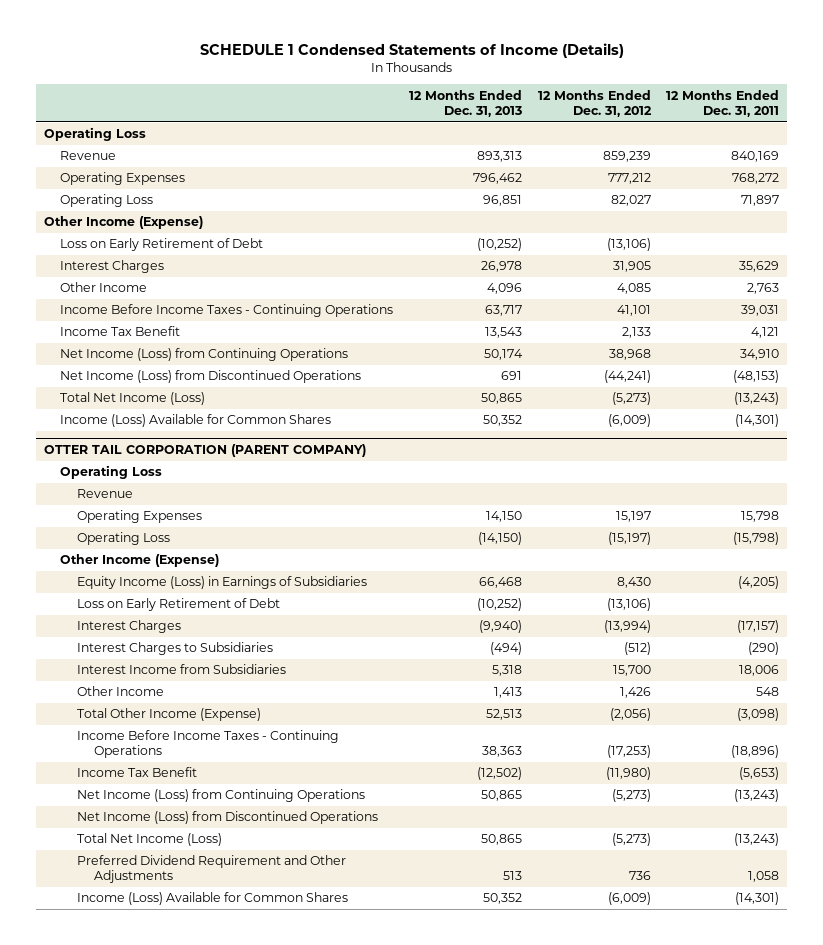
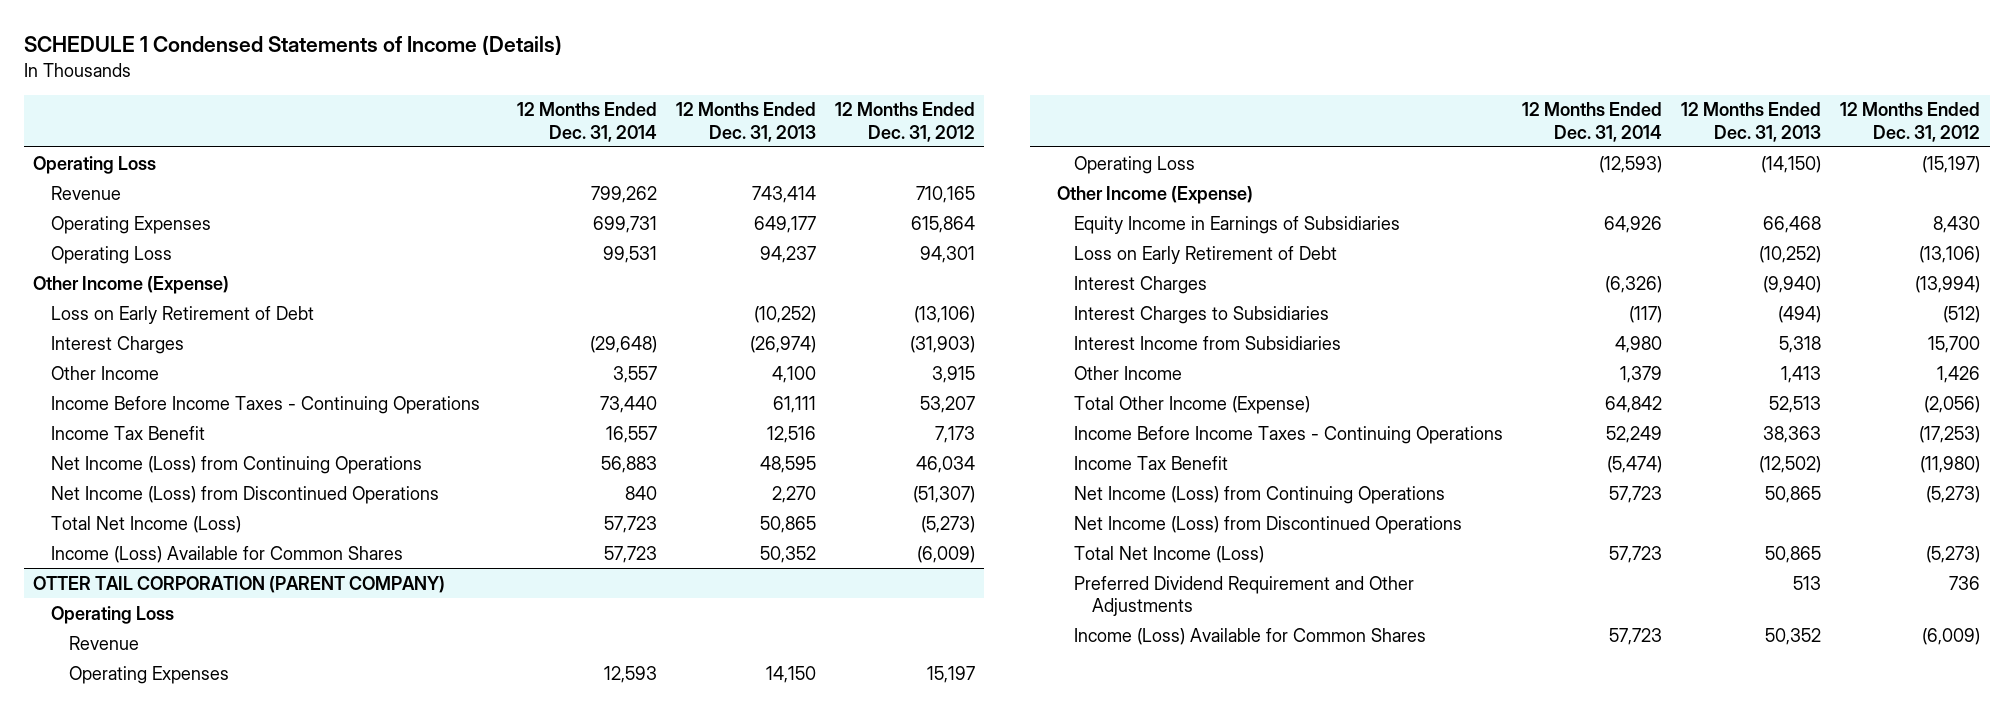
[666,89,780,117] 12 Months Ended Dec. 31, 2011 -> none
none -> [516,102,657,142] 12 Months Ended Dec. 31, 2014
[477,151,523,163] 893,313 -> [751,185,816,203] 743,414
[602,151,651,163] 859,239 -> [915,185,975,203] 710,165
[473,173,523,185] 796,462 -> [753,215,816,233] 649,177
[607,173,651,185] 777,212 -> [910,215,975,233] 615,864
[483,195,523,207] 96,851 -> [759,245,816,263] 94,237
[610,195,651,207] 82,027 -> [919,245,975,263] 94,301
[481,261,523,273] 26,978 -> [749,335,816,353] (26,974)
[612,261,651,273] 31,905 -> [909,335,975,353] (31,903)
[487,283,523,295] 4,096 -> [771,365,816,383] 4,100
[616,283,651,295] 4,085 -> [931,365,975,383] 3,915
[485,305,523,317] 63,717 -> [772,395,816,413] 61,111
[616,305,651,317] 41,101 -> [919,395,975,413] 53,207
[485,327,523,339] 13,543 -> [766,425,816,443] 12,516
[621,327,651,339] 2,133 -> [934,425,975,443] 7,173
[484,349,524,361] 50,174 -> [759,455,816,473] 48,595
[608,349,651,361] 38,968 -> [915,455,975,473] 46,034
[501,371,523,381] 691 -> [771,485,816,503] 2,270
[603,370,651,384] (44,241) -> [912,485,975,503] (51,307)
[76,576,367,590] Equity Income (Loss) in Earnings of Subsidiaries -> [1074,215,1401,234] Equity Income in Earnings of Subsidiaries

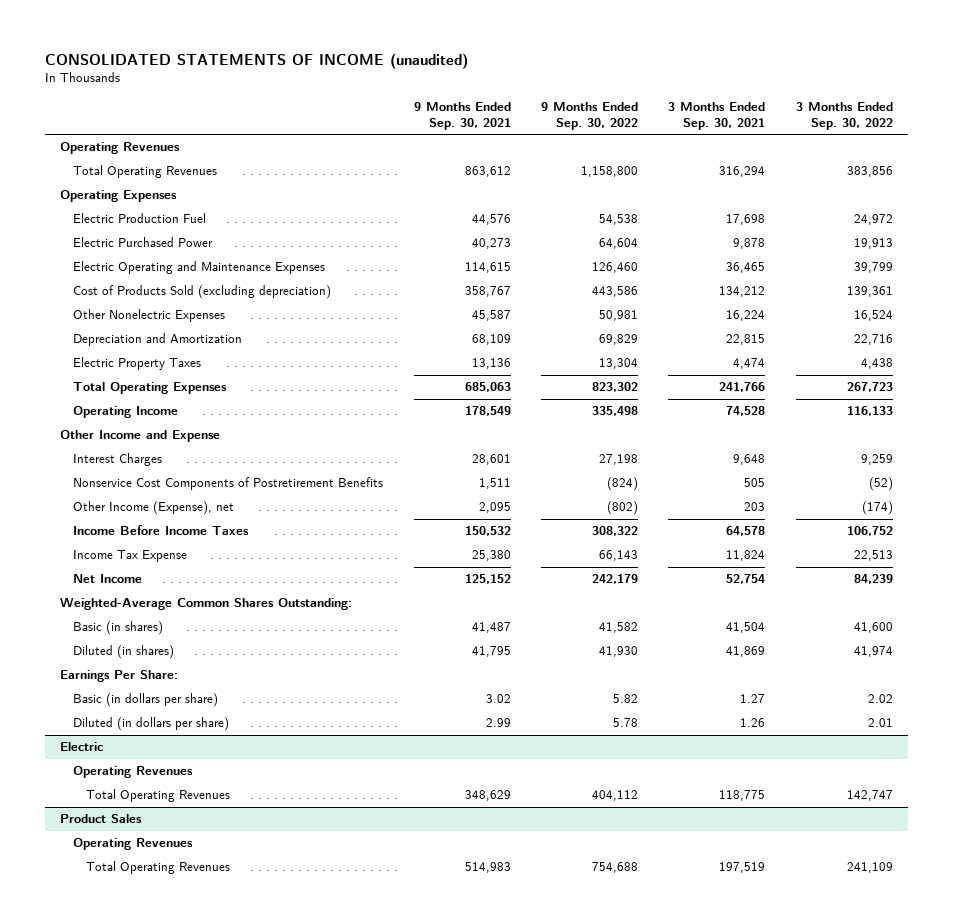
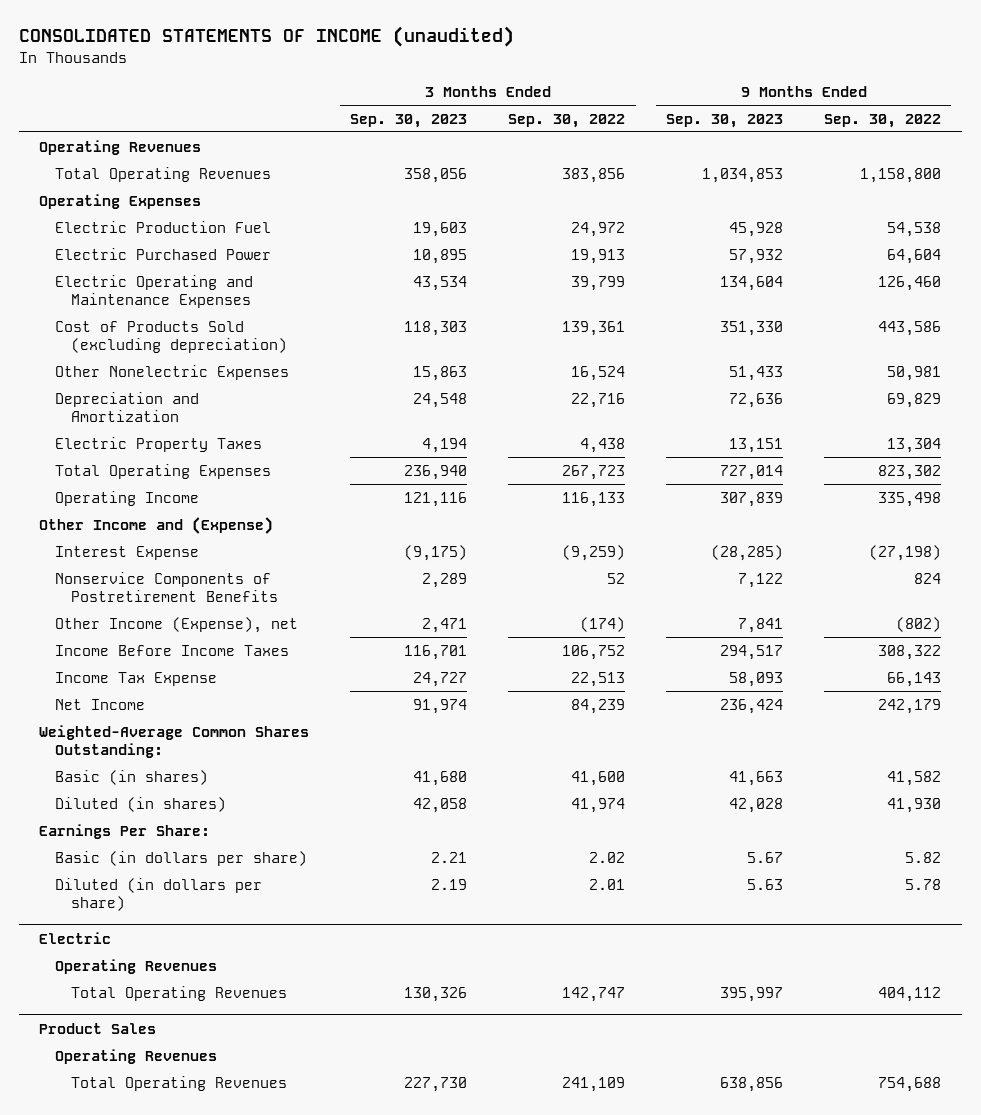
[413,102,511,130] 9 Months Ended Sep. 30, 2021 -> none
[668,102,766,130] 3 Months Ended Sep. 30, 2021 -> none
none -> [350,113,468,128] Sep. 30, 2023
none -> [666,113,784,128] Sep. 30, 2023
[59,430,220,443] Other Income and Expense -> [39,516,274,534] Other Income and (Expense)
[73,453,163,467] Interest Charges -> [55,545,200,560] Interest Expense
[598,454,638,466] 27,198 -> [869,544,942,561] (27,198)
[860,454,893,466] 9,259 -> [562,544,626,561] (9,259)
[73,477,384,491] Nonservice Cost Components of Postretirement Benefits -> [55,571,278,602] Nonservice Components of Postretirement Benefits
[606,477,638,492] (824) -> [914,572,942,584] 824
[868,477,893,492] (52) -> [607,572,626,584] 52

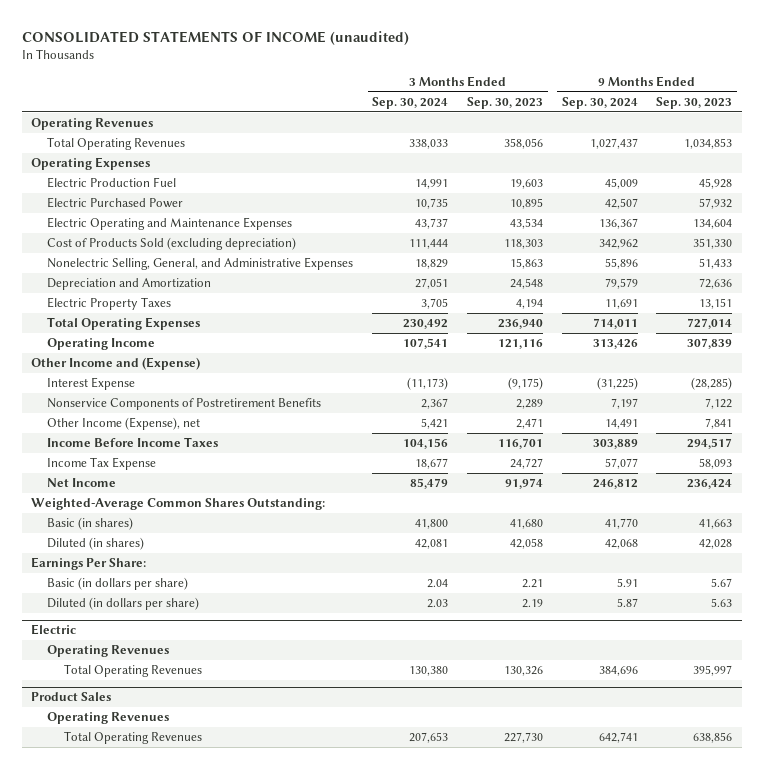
[508,113,626,128] Sep. 30, 2022 -> none
[824,113,942,128] Sep. 30, 2022 -> none
none -> [372,96,449,109] Sep. 30, 2024
none -> [561,96,638,109] Sep. 30, 2024
[55,364,290,380] Other Nonelectric Expenses -> [47,257,354,271] Nonelectric Selling, General, and Administrative Expenses

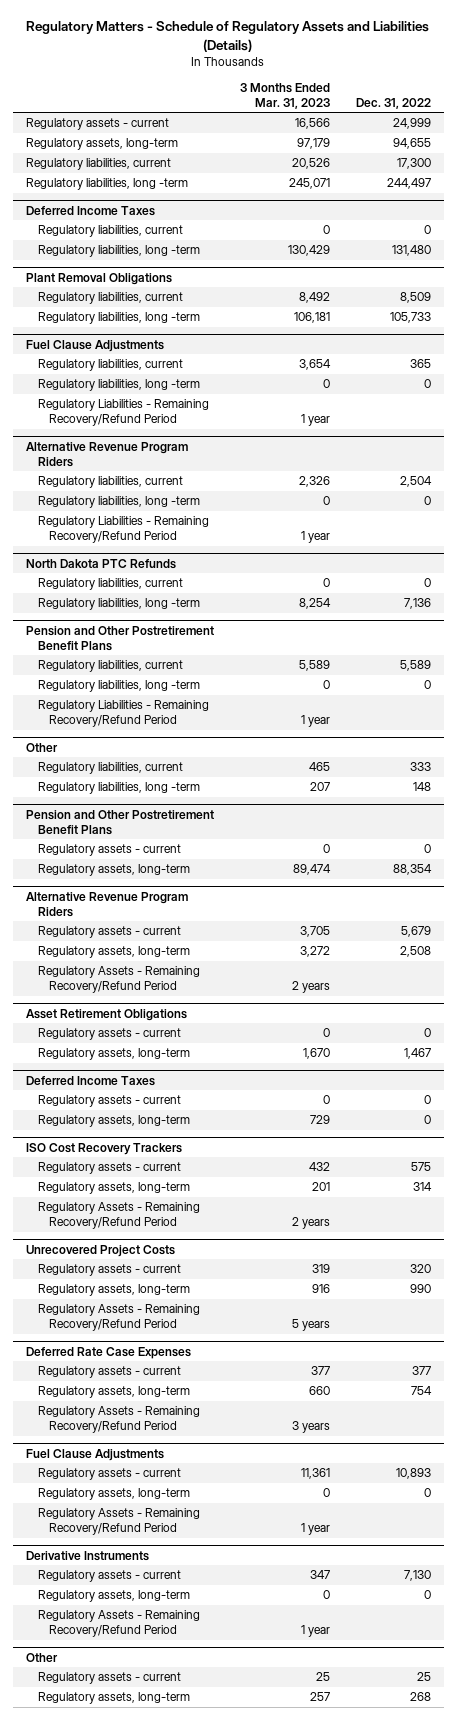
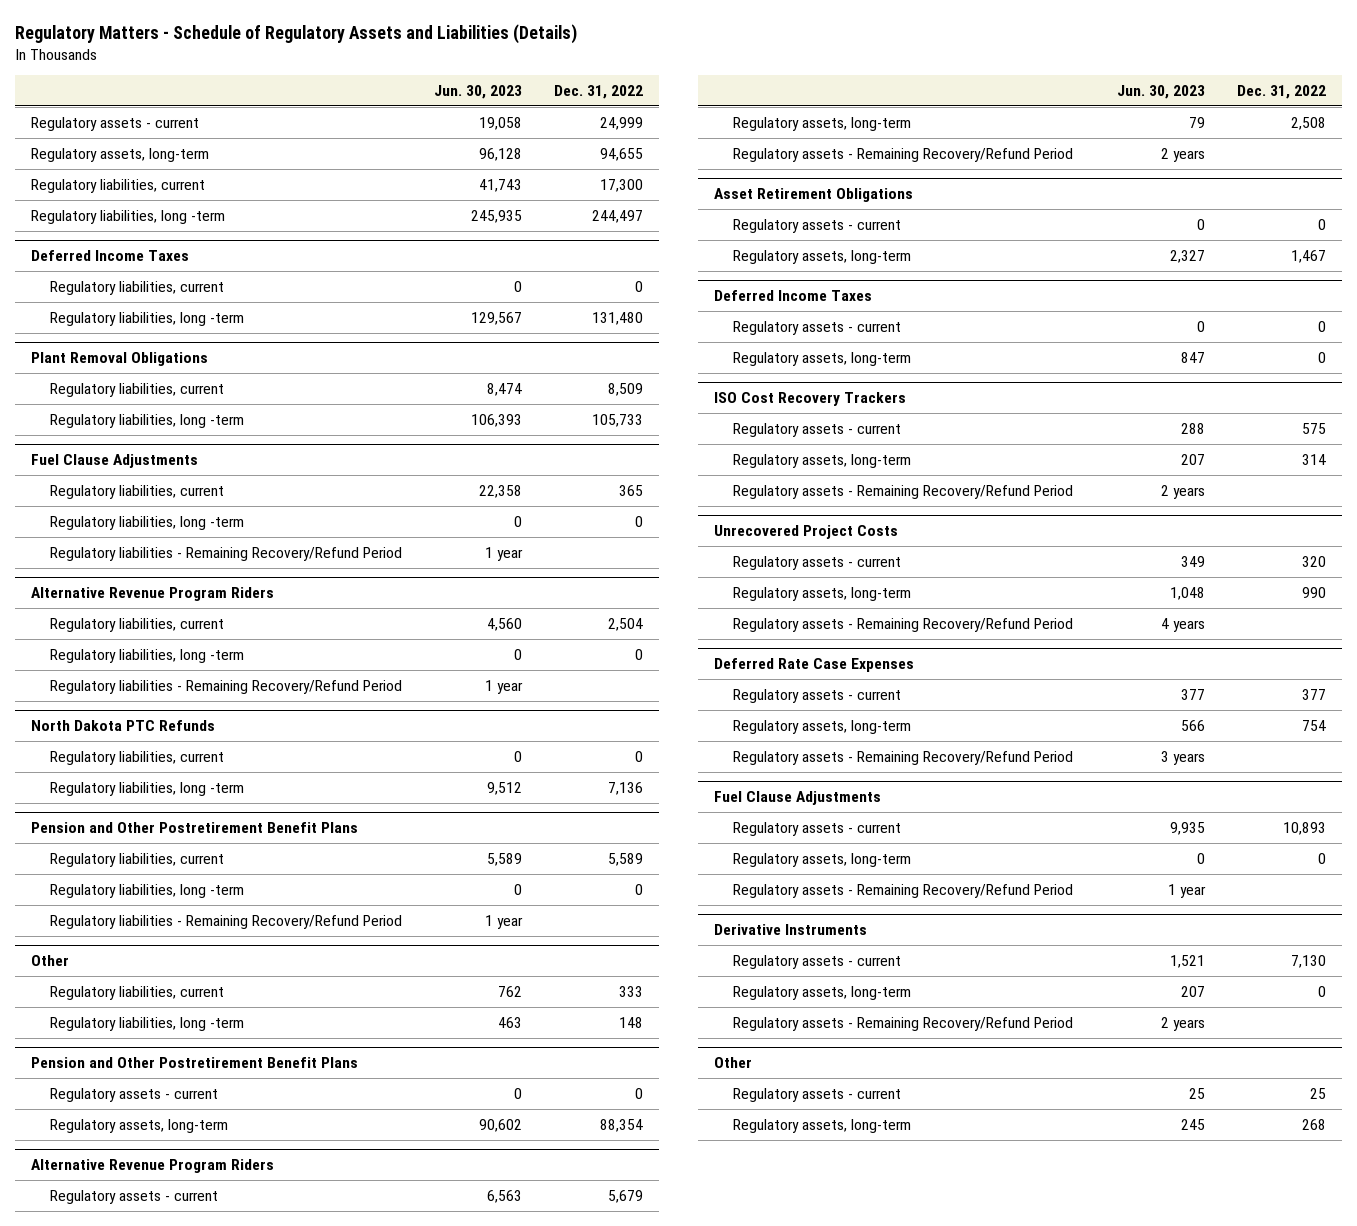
[239,83,330,109] 3 Months Ended Mar. 31, 2023 -> none
none -> [434,84,523,99] Jun. 30, 2023
[37,399,209,427] Regulatory Liabilities - Remaining Recovery/Refund Period -> [49,546,402,561] Regulatory liabilities - Remaining Recovery/Refund Period
[37,516,209,544] Regulatory Liabilities - Remaining Recovery/Refund Period -> [49,679,402,694] Regulatory liabilities - Remaining Recovery/Refund Period
[37,700,209,728] Regulatory Liabilities - Remaining Recovery/Refund Period -> [49,914,402,929] Regulatory liabilities - Remaining Recovery/Refund Period
[37,966,200,994] Regulatory Assets - Remaining Recovery/Refund Period -> [732,147,1073,162] Regulatory assets - Remaining Recovery/Refund Period
[37,1202,200,1230] Regulatory Assets - Remaining Recovery/Refund Period -> [732,484,1073,499] Regulatory assets - Remaining Recovery/Refund Period
[37,1304,200,1332] Regulatory Assets - Remaining Recovery/Refund Period -> [732,617,1073,632] Regulatory assets - Remaining Recovery/Refund Period
[37,1406,200,1434] Regulatory Assets - Remaining Recovery/Refund Period -> [732,750,1073,765] Regulatory assets - Remaining Recovery/Refund Period
[37,1508,200,1536] Regulatory Assets - Remaining Recovery/Refund Period -> [732,883,1073,898] Regulatory assets - Remaining Recovery/Refund Period
[37,1610,200,1638] Regulatory Assets - Remaining Recovery/Refund Period -> [732,1016,1073,1031] Regulatory assets - Remaining Recovery/Refund Period

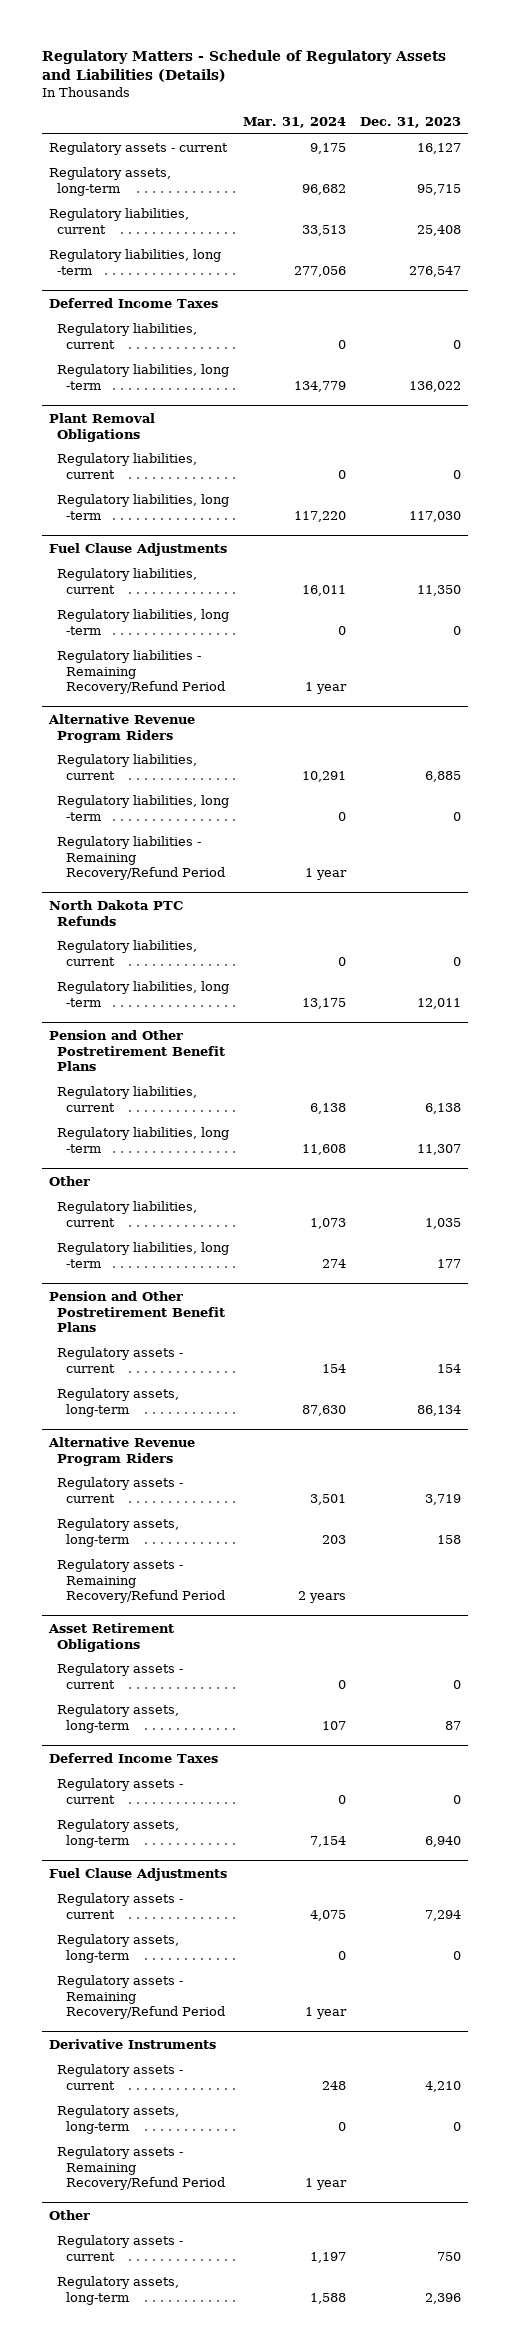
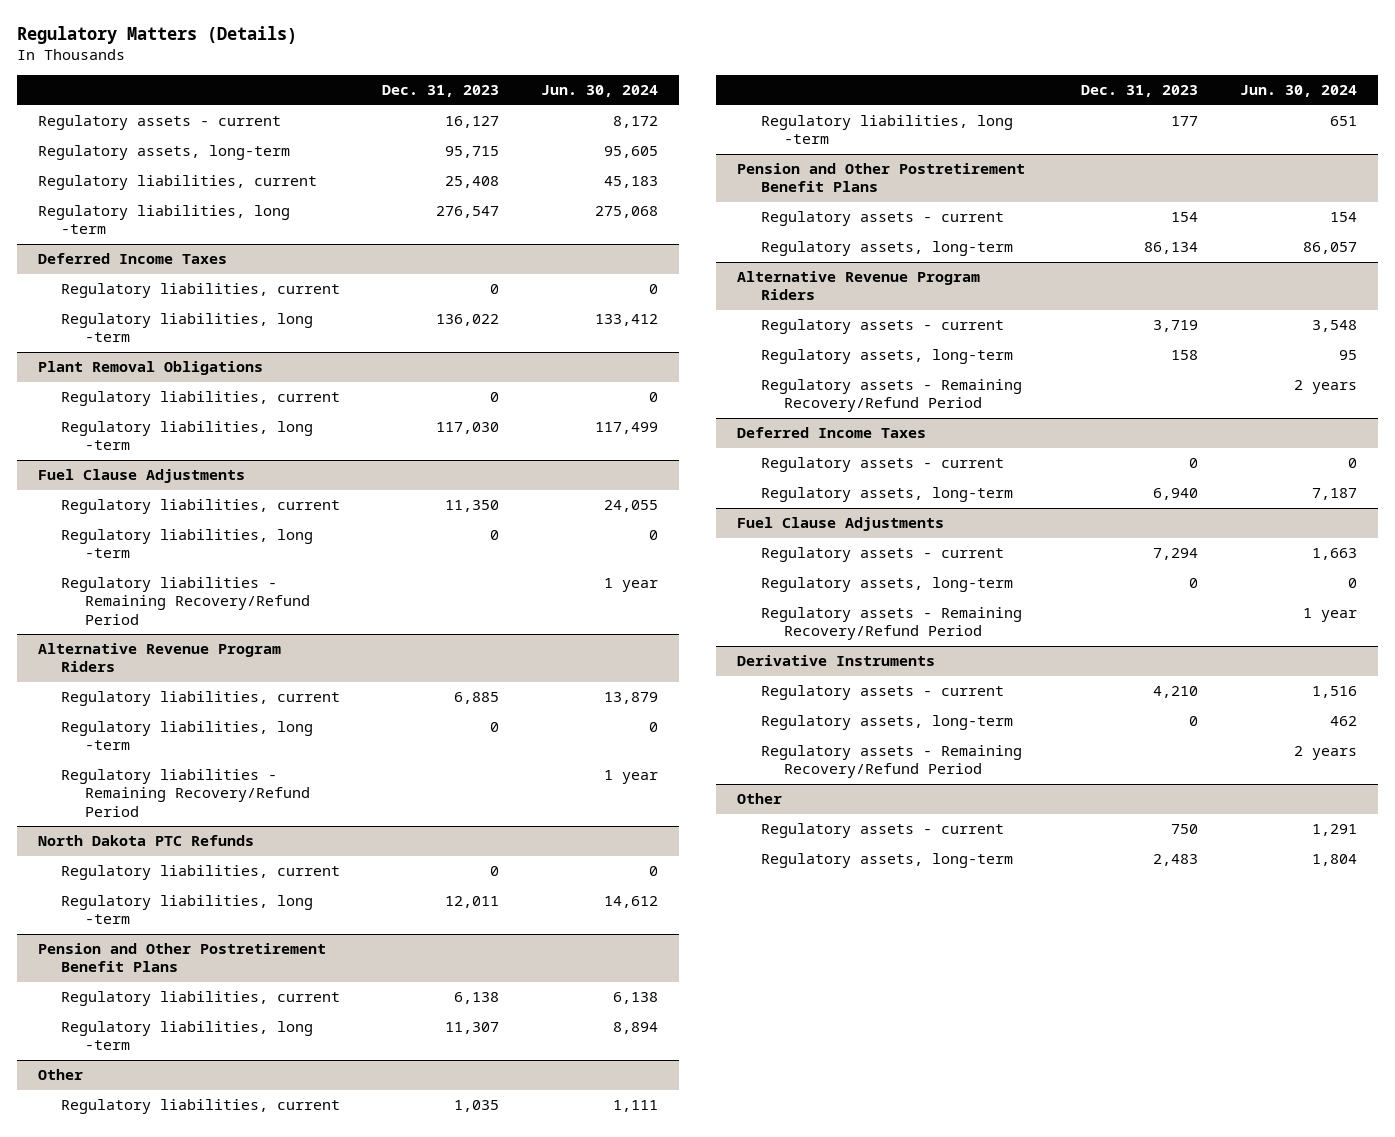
[41,49,446,83] Regulatory Matters - Schedule of Regulatory Assets and Liabilities (Details) -> [16,25,297,44] Regulatory Matters (Details)
[243,116,347,128] Mar. 31, 2024 -> none
none -> [540,84,658,97] Jun. 30, 2024
[47,1622,174,1652] Asset Retirement Obligations -> none
[57,1662,184,1689] Regulatory assets - current -> none
[57,1703,180,1733] Regulatory assets, long-term -> none
[425,2292,462,2304] 2,396 -> [1153,854,1199,867] 2,483

